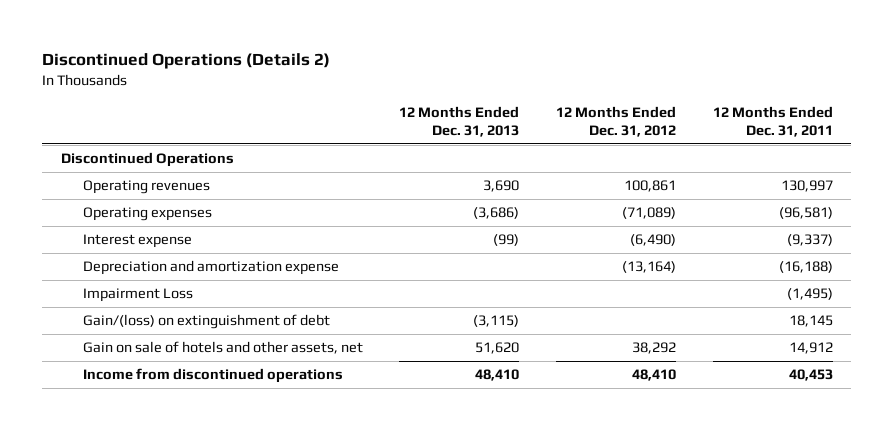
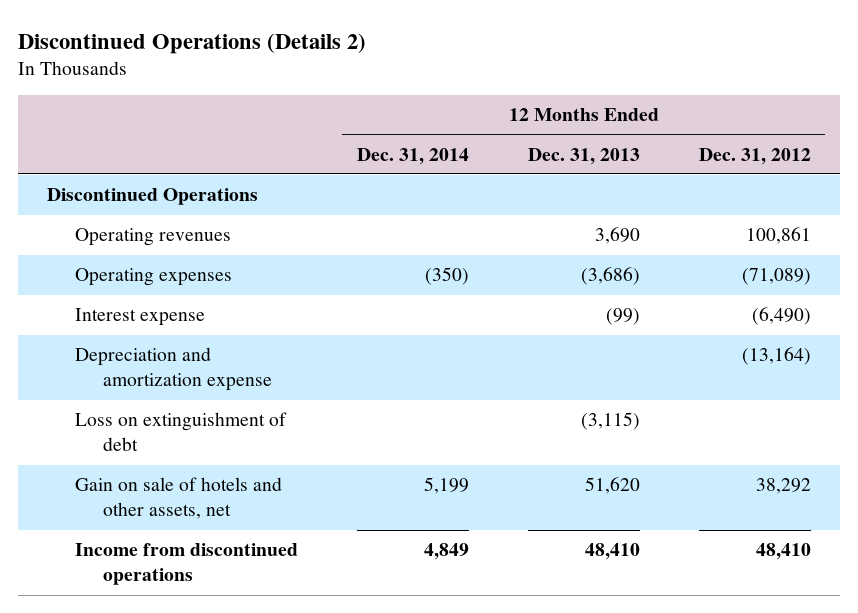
[712,106,833,138] 12 Months Ended Dec. 31, 2011 -> none
none -> [357,147,470,165] Dec. 31, 2014
[82,288,193,303] Impairment Loss -> none
[82,314,330,330] Gain/(loss) on extinguishment of debt -> [75,412,288,452] Loss on extinguishment of debt

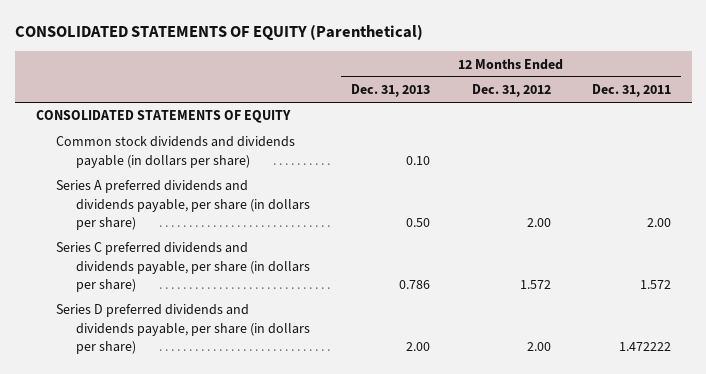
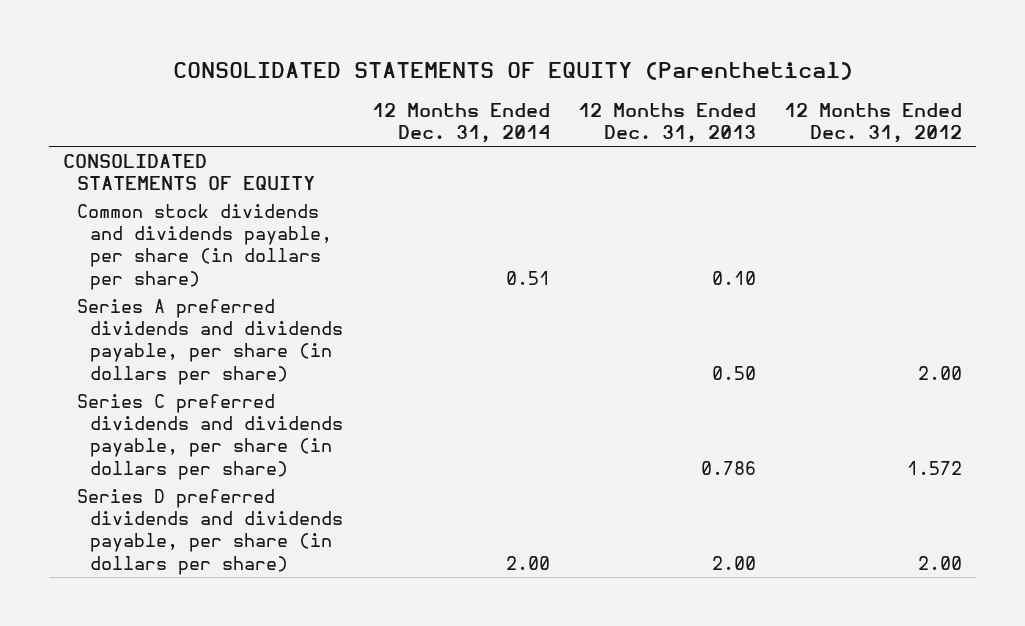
[591,84,671,98] Dec. 31, 2011 -> none
none -> [371,102,550,144] 12 Months Ended Dec. 31, 2014
[55,136,295,168] Common stock dividends and dividends payable (in dollars per share) -> [76,204,333,290] Common stock dividends and dividends payable, per share (in dollars per share)

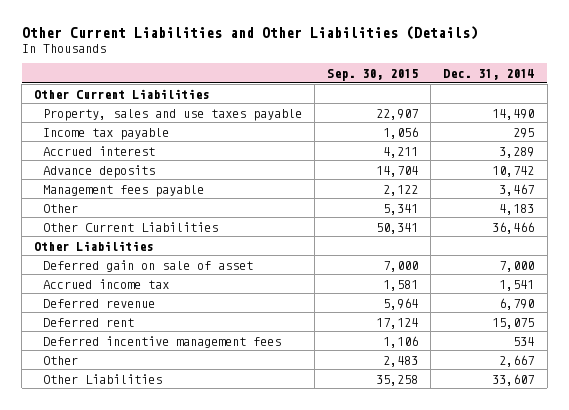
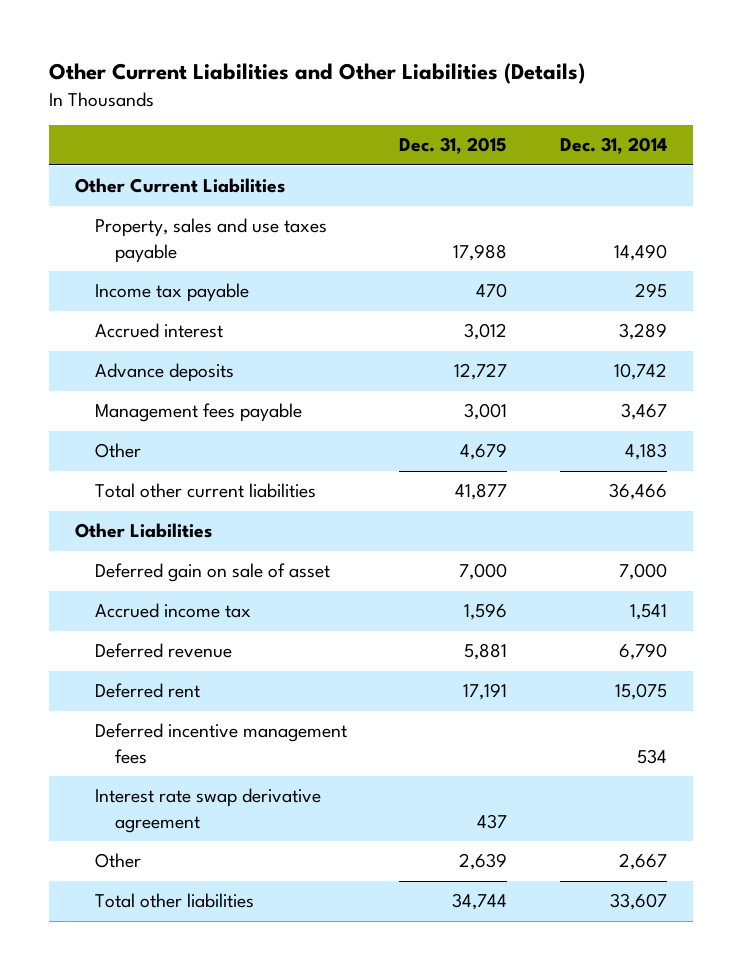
[327,68,419,81] Sep. 30, 2015 -> none
none -> [399,137,508,155] Dec. 31, 2015
[43,221,219,232] Other Current Liabilities -> [95,483,317,499] Total other current liabilities
none -> [95,788,322,833] Interest rate swap derivative agreement
[43,373,163,384] Other Liabilities -> [95,893,255,909] Total other liabilities

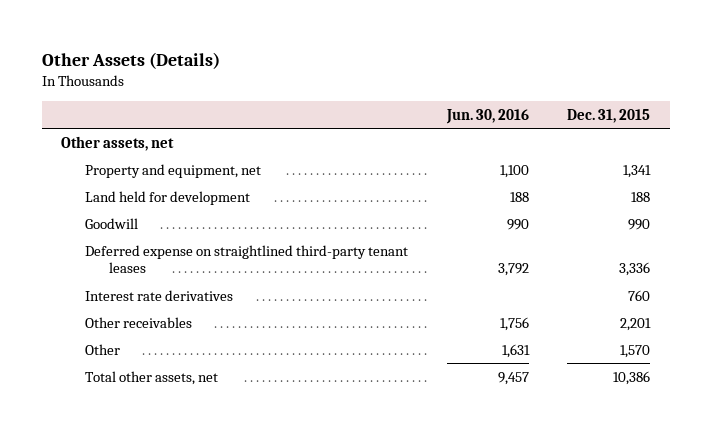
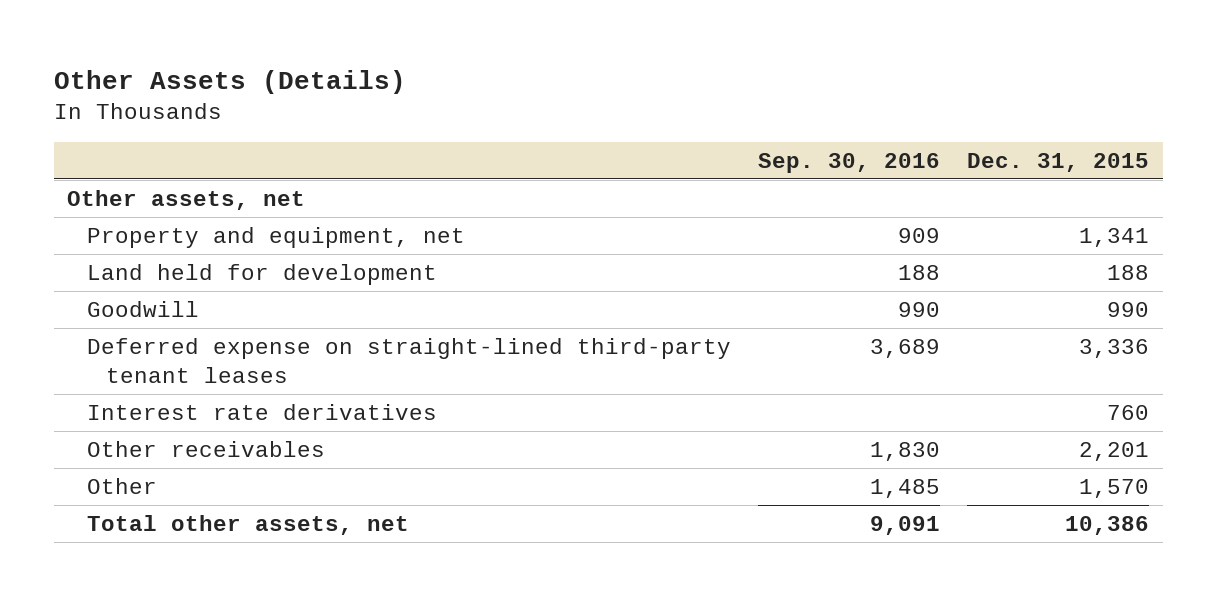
[445,108,529,124] Jun. 30, 2016 -> none
none -> [757,152,940,173] Sep. 30, 2016
[85,244,409,274] Deferred expense on straightlined third-party tenant leases -> [86,337,731,384] Deferred expense on straight-lined third-party tenant leases

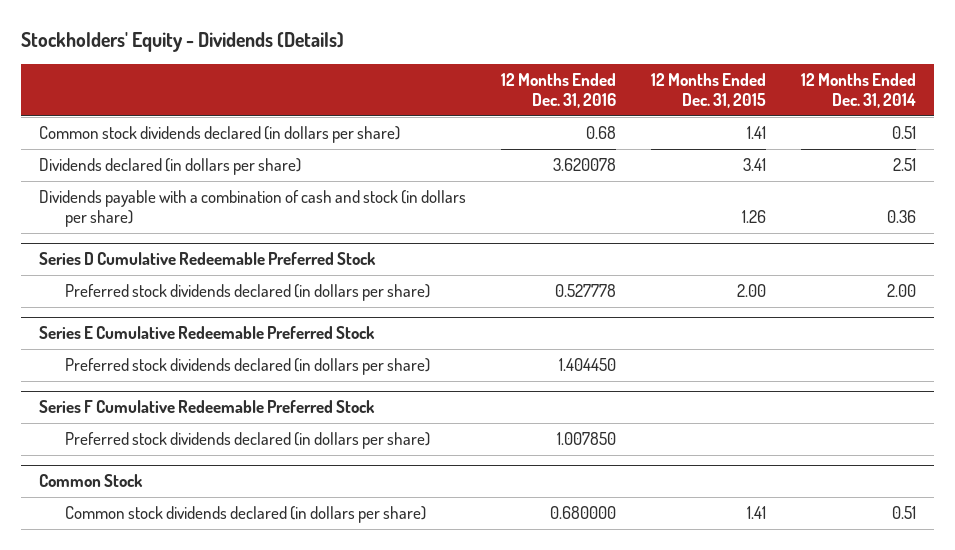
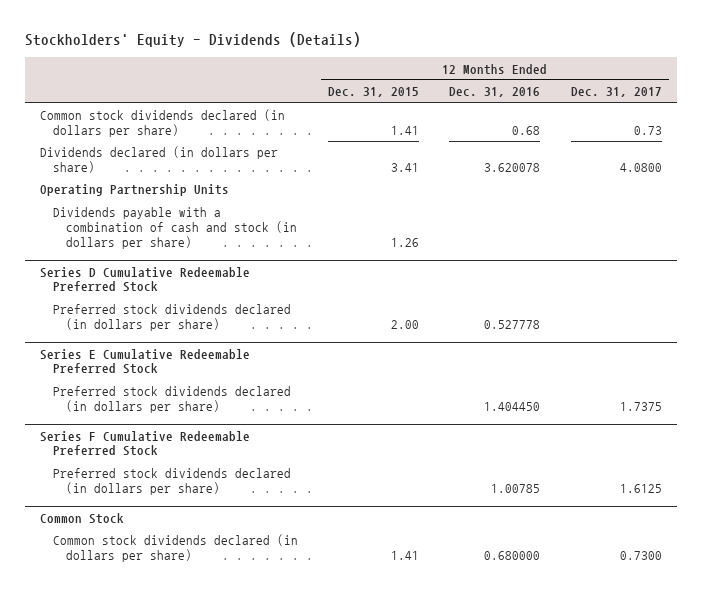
[801,72,917,108] 12 Months Ended Dec. 31, 2014 -> none
none -> [570,87,662,98] Dec. 31, 2017
none -> [39,184,229,197] Operating Partnership Units
[556,432,616,446] 1.007850 -> [491,484,541,494] 1.00785

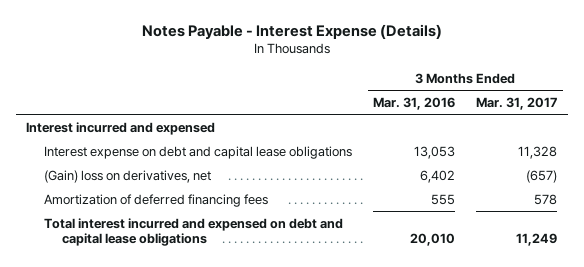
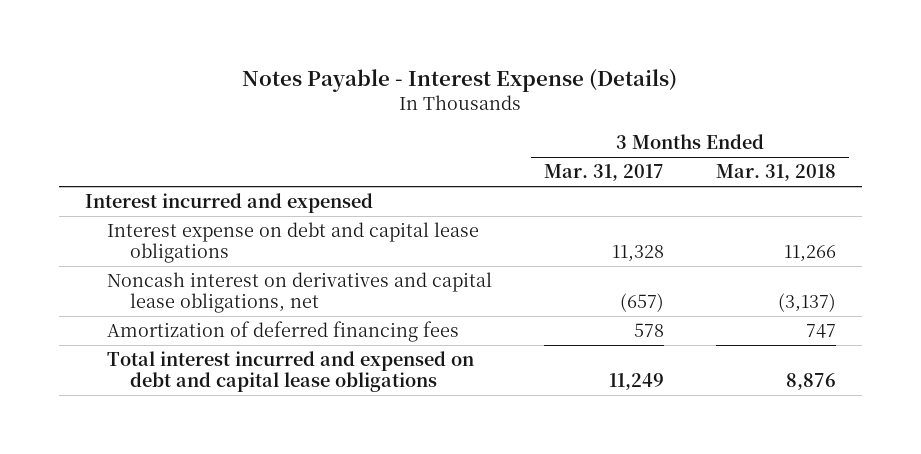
[373,96,456,110] Mar. 31, 2016 -> none
none -> [716,164,837,182] Mar. 31, 2018
[44,169,212,183] (Gain) loss on derivatives, net -> [107,272,493,313] Noncash interest on derivatives and capital lease obligations, net

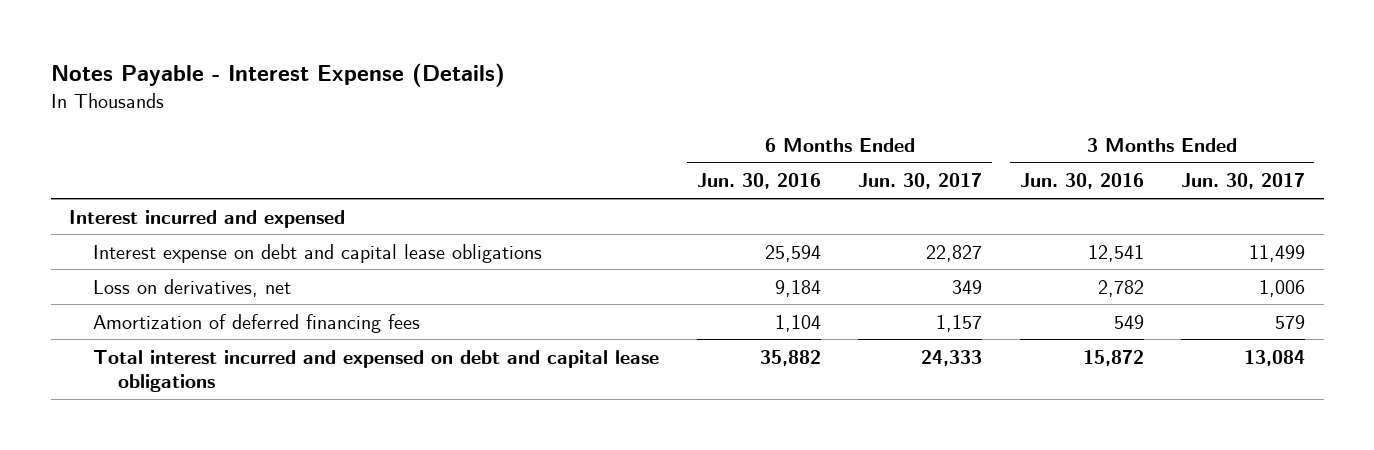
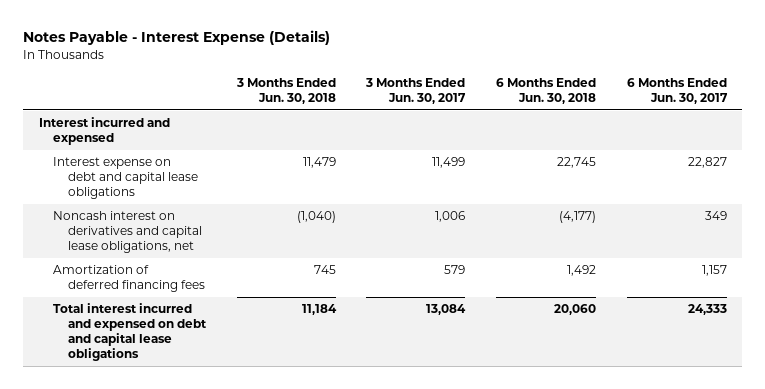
[696,173,821,190] Jun. 30, 2016 -> none
[1019,173,1144,190] Jun. 30, 2016 -> none
none -> [235,78,336,105] 3 Months Ended Jun. 30, 2018
none -> [496,78,597,105] 6 Months Ended Jun. 30, 2018
[93,278,292,297] Loss on derivatives, net -> [53,211,203,254] Noncash interest on derivatives and capital lease obligations, net

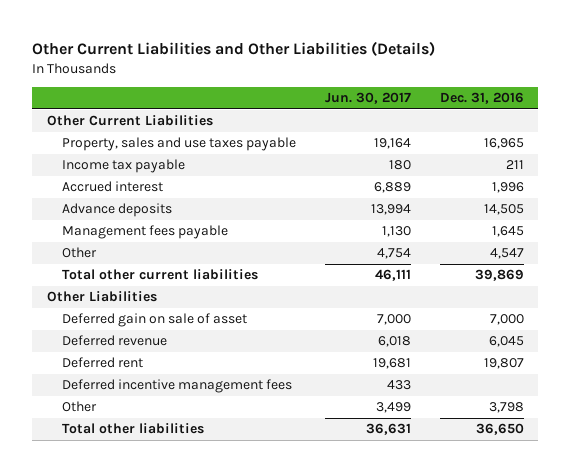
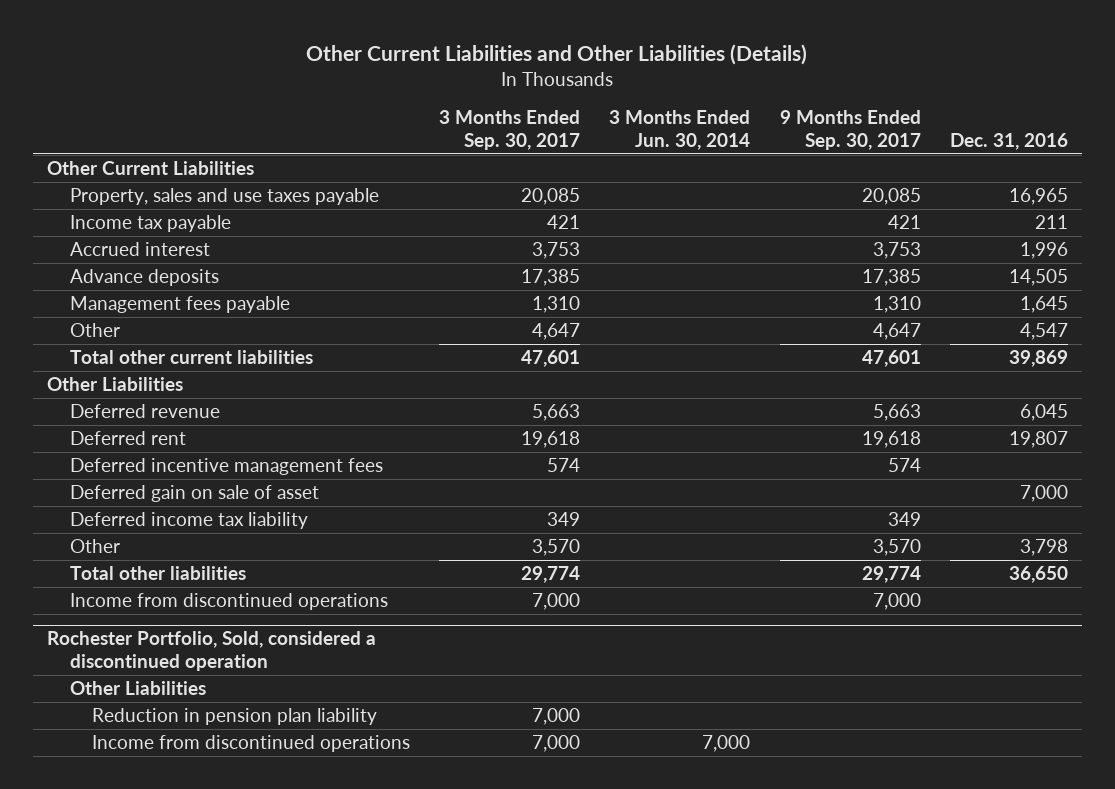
[324,92,411,105] Jun. 30, 2017 -> none
none -> [439,110,581,150] 3 Months Ended Sep. 30, 2017
none -> [609,110,751,150] 3 Months Ended Jun. 30, 2014
none -> [779,110,921,150] 9 Months Ended Sep. 30, 2017
[62,313,248,328] Deferred gain on sale of asset -> [69,485,319,503] Deferred gain on sale of asset
none -> [69,512,308,530] Deferred income tax liability
none -> [69,593,388,611] Income from discontinued operations
none -> [47,631,377,672] Rochester Portfolio, Sold, considered a discontinued operation
none -> [69,681,206,696] Other Liabilities
none -> [92,708,378,726] Reduction in pension plan liability
none -> [92,735,411,753] Income from discontinued operations

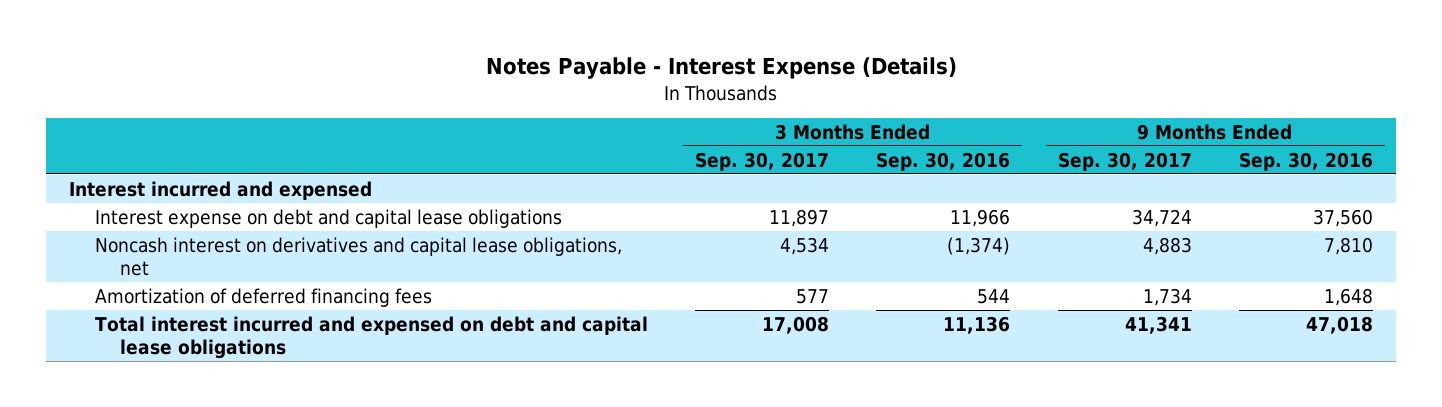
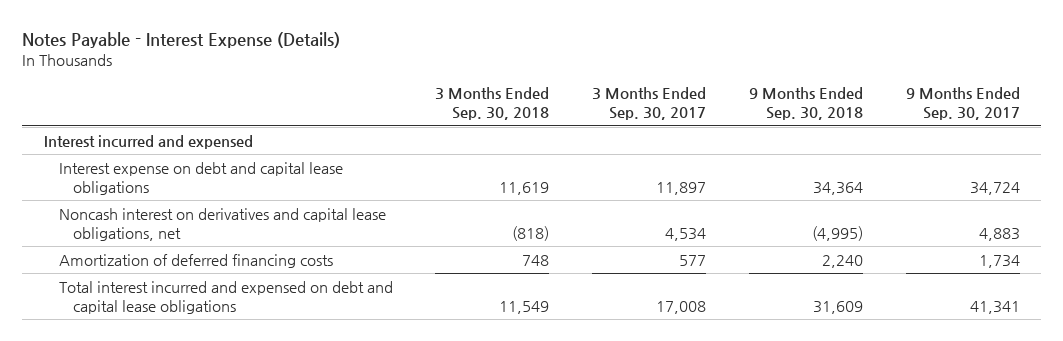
[876,151,1011,171] Sep. 30, 2016 -> none
[1238,151,1373,171] Sep. 30, 2016 -> none
none -> [435,87,550,121] 3 Months Ended Sep. 30, 2018
none -> [748,87,863,121] 9 Months Ended Sep. 30, 2018
[94,287,432,307] Amortization of deferred financing fees -> [58,253,333,268] Amortization of deferred financing costs

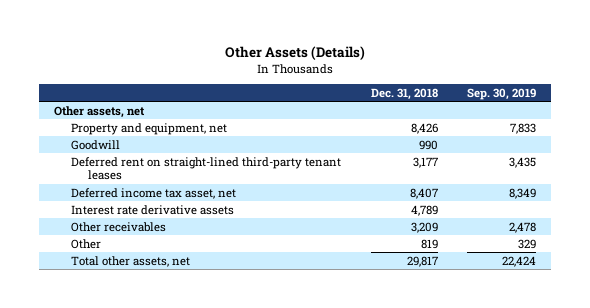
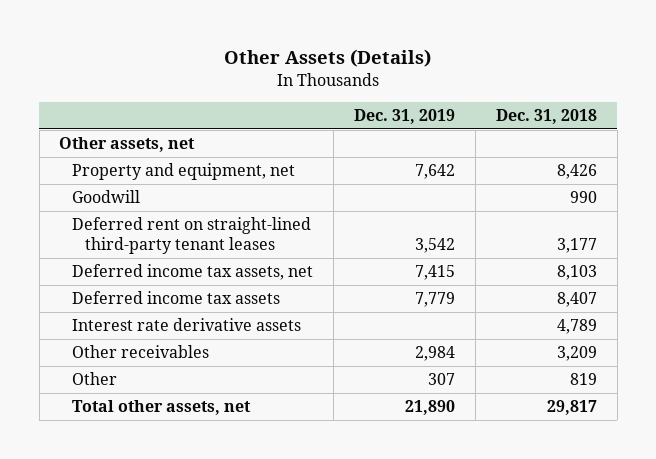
[467,87,537,100] Sep. 30, 2019 -> none
none -> [354,108,456,124] Dec. 31, 2019
[70,187,236,199] Deferred income tax asset, net -> [72,264,314,281] Deferred income tax assets, net
[409,187,438,199] 8,407 -> [556,265,597,281] 8,103
none -> [72,291,281,305] Deferred income tax assets

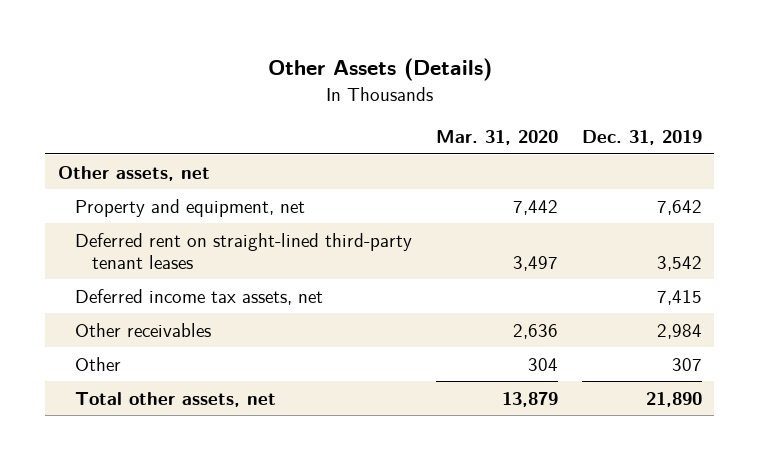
[495,108,597,124] Dec. 31, 2018 -> none
none -> [435,130,558,146] Mar. 31, 2020
[72,190,141,204] Goodwill -> none
[72,291,281,305] Deferred income tax assets -> none
[72,318,302,332] Interest rate derivative assets -> none

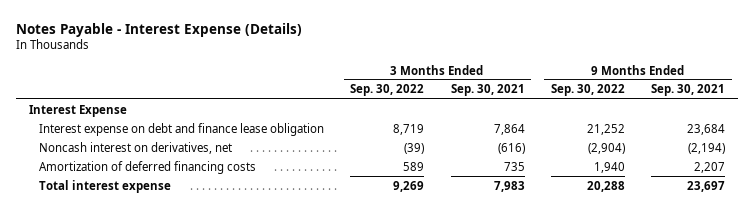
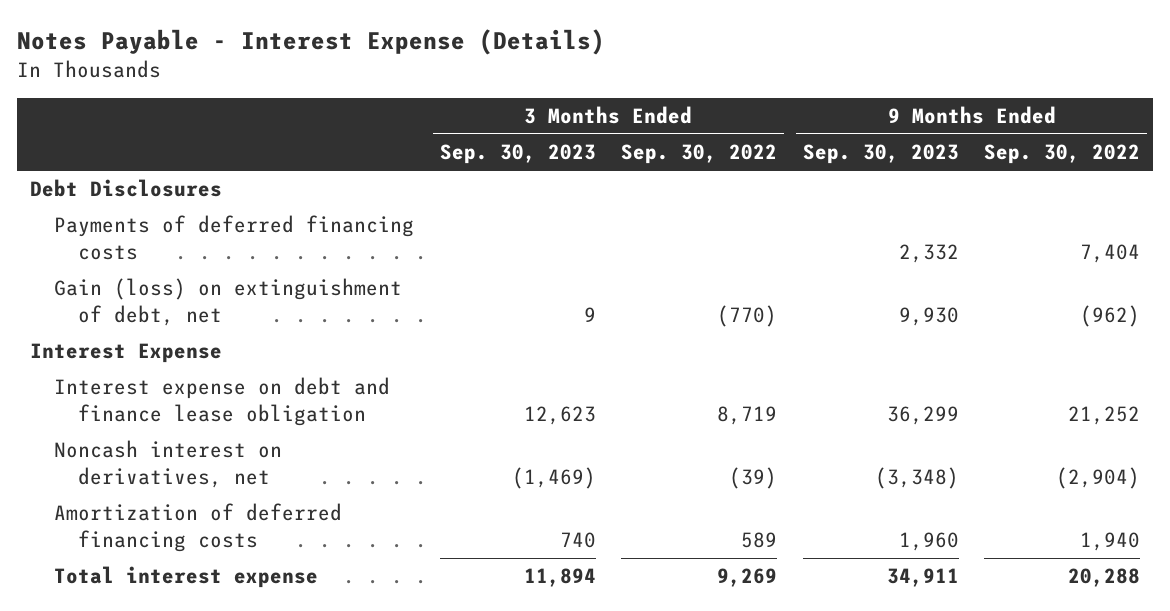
[450,84,525,97] Sep. 30, 2021 -> none
[650,84,725,97] Sep. 30, 2021 -> none
none -> [439,144,596,165] Sep. 30, 2023
none -> [802,144,959,165] Sep. 30, 2023
none -> [29,179,222,198] Debt Disclosures
none -> [54,215,415,260] Payments of deferred financing costs
none -> [54,278,403,326] Gain (loss) on extinguishment of debt, net

